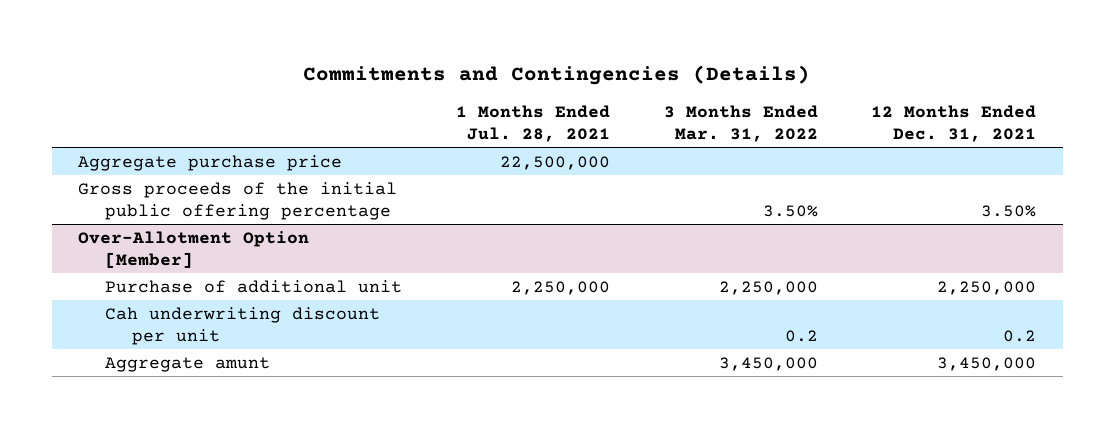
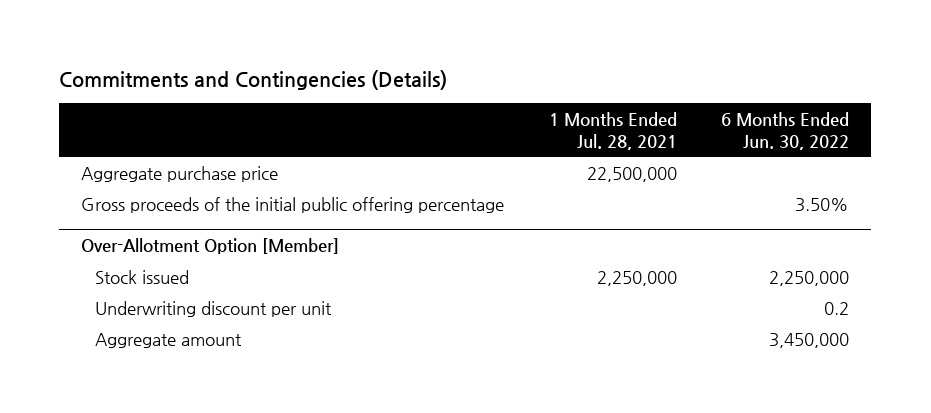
[663,104,818,142] 3 Months Ended Mar. 31, 2022 -> none
[871,104,1037,142] 12 Months Ended Dec. 31, 2021 -> none
none -> [721,111,850,150] 6 Months Ended Jun. 30, 2022
[105,279,403,293] Purchase of additional unit -> [94,269,189,284] Stock issued
[105,306,381,345] Cah underwriting discount per unit -> [94,300,332,317] Underwriting discount per unit
[105,356,271,372] Aggregate amunt -> [94,332,242,348] Aggregate amount

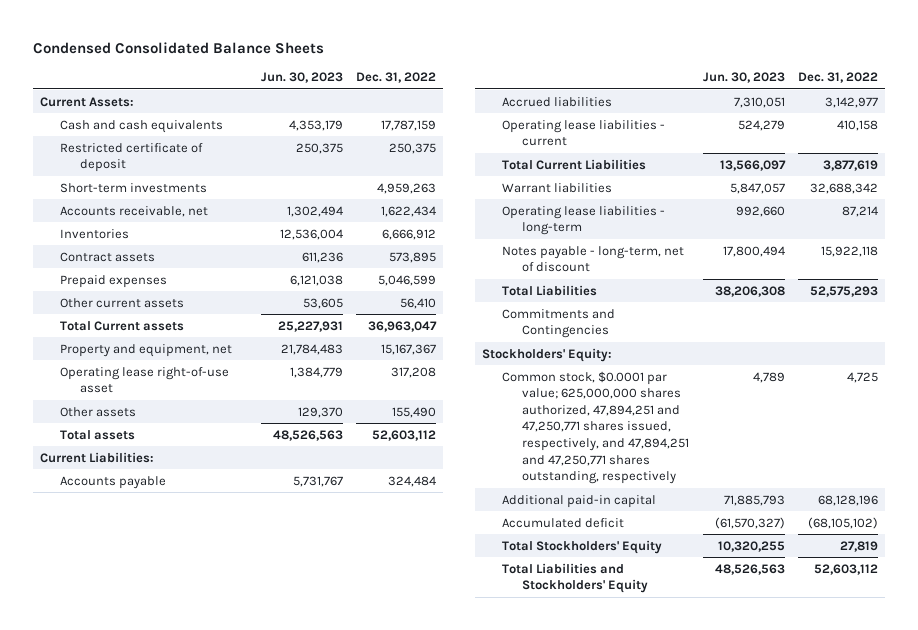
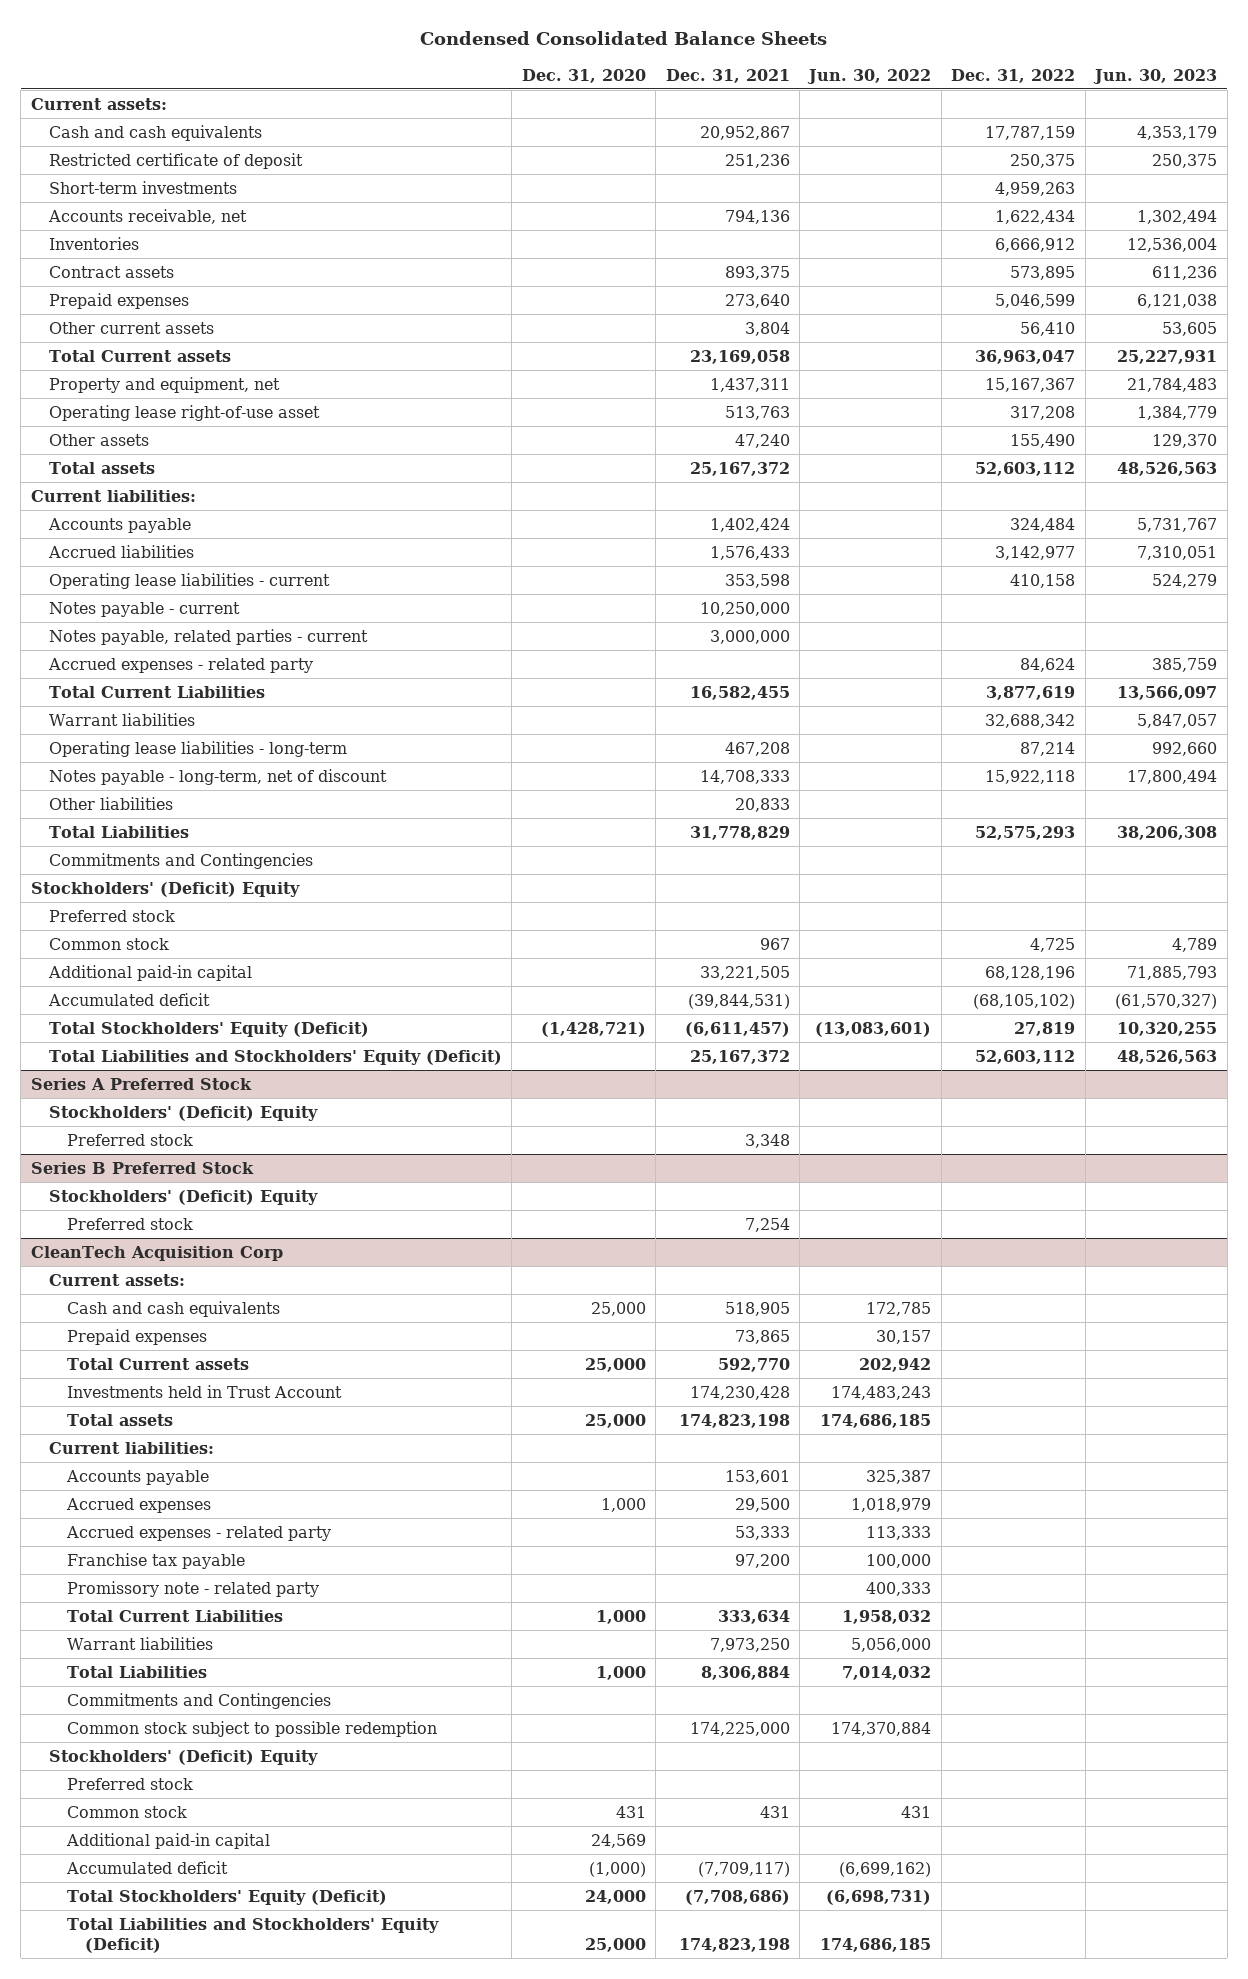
none -> [521,68,646,83] Dec. 31, 2020
none -> [665,68,790,83] Dec. 31, 2021
none -> [807,68,932,84] Jun. 30, 2022
[39,96,134,107] Current Assets: -> [30,97,167,110] Current assets:
[39,451,154,463] Current Liabilities: -> [30,489,196,502] Current liabilities:
none -> [48,601,240,617] Notes payable - current
none -> [48,628,368,645] Notes payable, related parties - current
none -> [47,657,313,673] Accrued expenses - related party
none -> [48,796,173,810] Other liabilities
[481,347,612,362] Stockholders' Equity: -> [30,881,300,897] Stockholders' (Deficit) Equity
none -> [48,909,175,922] Preferred stock
[502,370,690,485] Common stock, $0.0001 par value; 625,000,000 shares authorized, 47,894,251 and 47,250,771 shares issued, respectively, and 47,894,251 and 47,250,771 shares outstanding, respectively -> [48,937,169,950] Common stock
[502,539,663,554] Total Stockholders' Equity -> [48,1021,369,1037] Total Stockholders' Equity (Deficit)
[502,562,649,594] Total Liabilities and Stockholders' Equity -> [48,1049,502,1065] Total Liabilities and Stockholders' Equity (Deficit)
none -> [30,1077,252,1090] Series A Preferred Stock
none -> [48,1105,318,1121] Stockholders' (Deficit) Equity
none -> [66,1133,193,1146] Preferred stock
none -> [30,1161,254,1174] Series B Preferred Stock
none -> [48,1189,318,1205] Stockholders' (Deficit) Equity
none -> [66,1217,193,1230] Preferred stock
none -> [30,1245,283,1261] CleanTech Acquisition Corp
none -> [48,1273,185,1286] Current assets:
none -> [66,1300,280,1317] Cash and cash equivalents
none -> [66,1328,207,1345] Prepaid expenses
none -> [66,1357,249,1370] Total Current assets
none -> [66,1384,342,1398] Investments held in Trust Account
none -> [66,1413,173,1426] Total assets
none -> [48,1441,214,1454] Current liabilities:
none -> [65,1469,209,1485] Accounts payable
none -> [65,1497,211,1513] Accrued expenses
none -> [65,1525,331,1541] Accrued expenses - related party
none -> [66,1552,245,1569] Franchise tax payable
none -> [66,1580,319,1597] Promissory note - related party
none -> [66,1609,283,1622] Total Current Liabilities
none -> [66,1636,213,1650] Warrant liabilities
none -> [66,1665,207,1678] Total Liabilities
none -> [66,1692,331,1709] Commitments and Contingencies
none -> [66,1720,437,1737] Common stock subject to possible redemption
none -> [48,1749,318,1765] Stockholders' (Deficit) Equity
none -> [66,1777,193,1790] Preferred stock
none -> [66,1805,187,1818] Common stock
none -> [65,1832,270,1849] Additional paid-in capital
none -> [65,1860,228,1874] Accumulated deficit
none -> [66,1889,387,1905] Total Stockholders' Equity (Deficit)
none -> [66,1917,439,1953] Total Liabilities and Stockholders' Equity (Deficit)

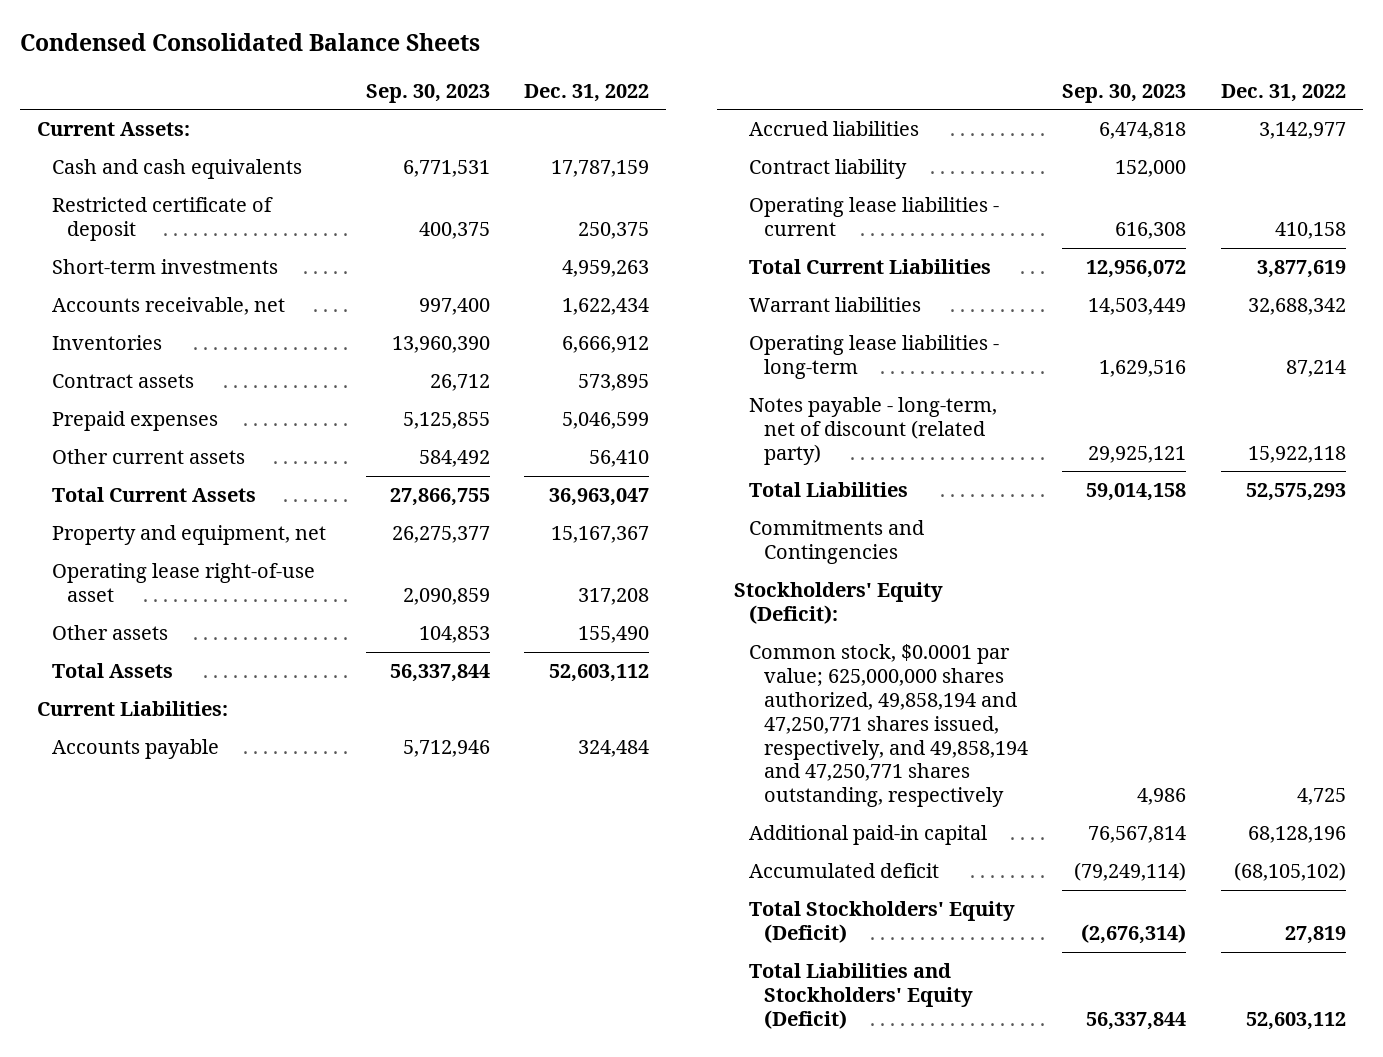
[521,68,646,83] Dec. 31, 2020 -> none
[665,68,790,83] Dec. 31, 2021 -> none
[807,68,932,84] Jun. 30, 2022 -> none
[1093,68,1218,84] Jun. 30, 2023 -> none
none -> [365,83,490,103] Sep. 30, 2023
[30,97,167,110] Current assets: -> [37,122,191,137] Current Assets:
[48,349,231,362] Total Current assets -> [52,487,257,503] Total Current Assets
[48,461,155,474] Total assets -> [52,663,174,679] Total Assets
[30,489,196,502] Current liabilities: -> [37,701,229,717] Current Liabilities:
none -> [748,159,907,180] Contract liability
[48,601,240,617] Notes payable - current -> none
[48,628,368,645] Notes payable, related parties - current -> none
[47,657,313,673] Accrued expenses - related party -> none
[48,796,173,810] Other liabilities -> none
[48,768,387,785] Notes payable - long-term, net of discount -> [748,397,997,465] Notes payable - long-term, net of discount (related party)
[48,909,175,922] Preferred stock -> none
[30,881,300,897] Stockholders' (Deficit) Equity -> [733,582,943,624] Stockholders' Equity (Deficit):
[48,937,169,950] Common stock -> [748,644,1028,808] Common stock, $0.0001 par value; 625,000,000 shares authorized, 49,858,194 and 47,250,771 shares issued, respectively, and 49,858,194 and 47,250,771 shares outstanding, respectively
[30,1077,252,1090] Series A Preferred Stock -> none
[48,1105,318,1121] Stockholders' (Deficit) Equity -> none
[66,1133,193,1146] Preferred stock -> none
[30,1161,254,1174] Series B Preferred Stock -> none
[48,1189,318,1205] Stockholders' (Deficit) Equity -> none
[66,1217,193,1230] Preferred stock -> none
[30,1245,283,1261] CleanTech Acquisition Corp -> none
[48,1273,185,1286] Current assets: -> none
[66,1300,280,1317] Cash and cash equivalents -> none
[66,1328,207,1345] Prepaid expenses -> none
[66,1357,249,1370] Total Current assets -> none
[66,1384,342,1398] Investments held in Trust Account -> none
[66,1413,173,1426] Total assets -> none
[48,1441,214,1454] Current liabilities: -> none
[65,1469,209,1485] Accounts payable -> none
[65,1497,211,1513] Accrued expenses -> none
[65,1525,331,1541] Accrued expenses - related party -> none
[66,1552,245,1569] Franchise tax payable -> none
[66,1580,319,1597] Promissory note - related party -> none
[66,1609,283,1622] Total Current Liabilities -> none
[66,1636,213,1650] Warrant liabilities -> none
[66,1665,207,1678] Total Liabilities -> none
[66,1692,331,1709] Commitments and Contingencies -> none
[66,1720,437,1737] Common stock subject to possible redemption -> none
[48,1749,318,1765] Stockholders' (Deficit) Equity -> none
[66,1777,193,1790] Preferred stock -> none
[66,1805,187,1818] Common stock -> none
[65,1832,270,1849] Additional paid-in capital -> none
[65,1860,228,1874] Accumulated deficit -> none
[66,1889,387,1905] Total Stockholders' Equity (Deficit) -> none
[66,1917,439,1953] Total Liabilities and Stockholders' Equity (Deficit) -> none

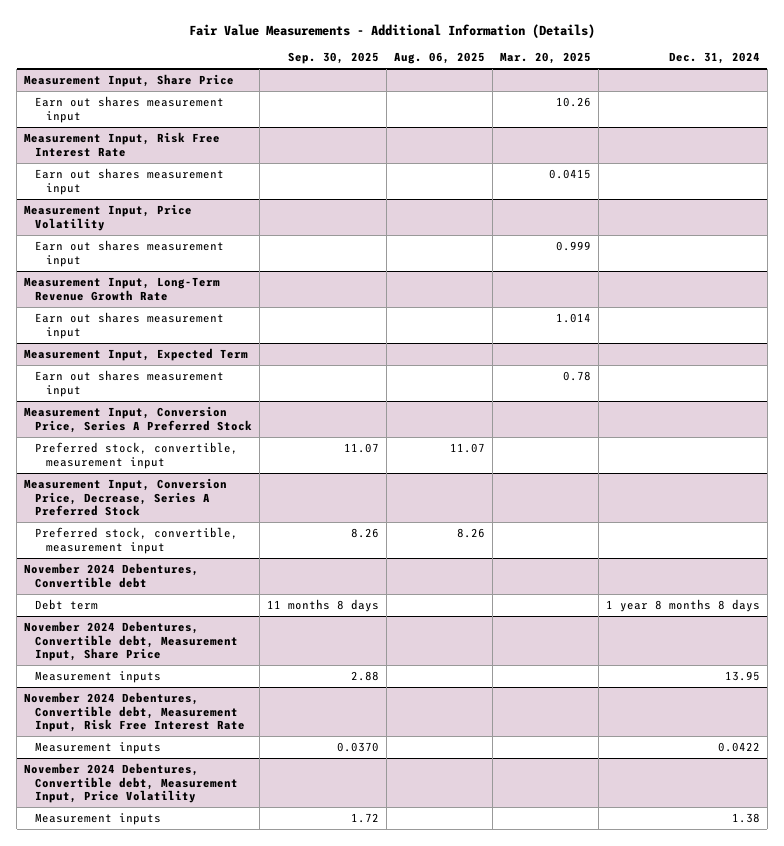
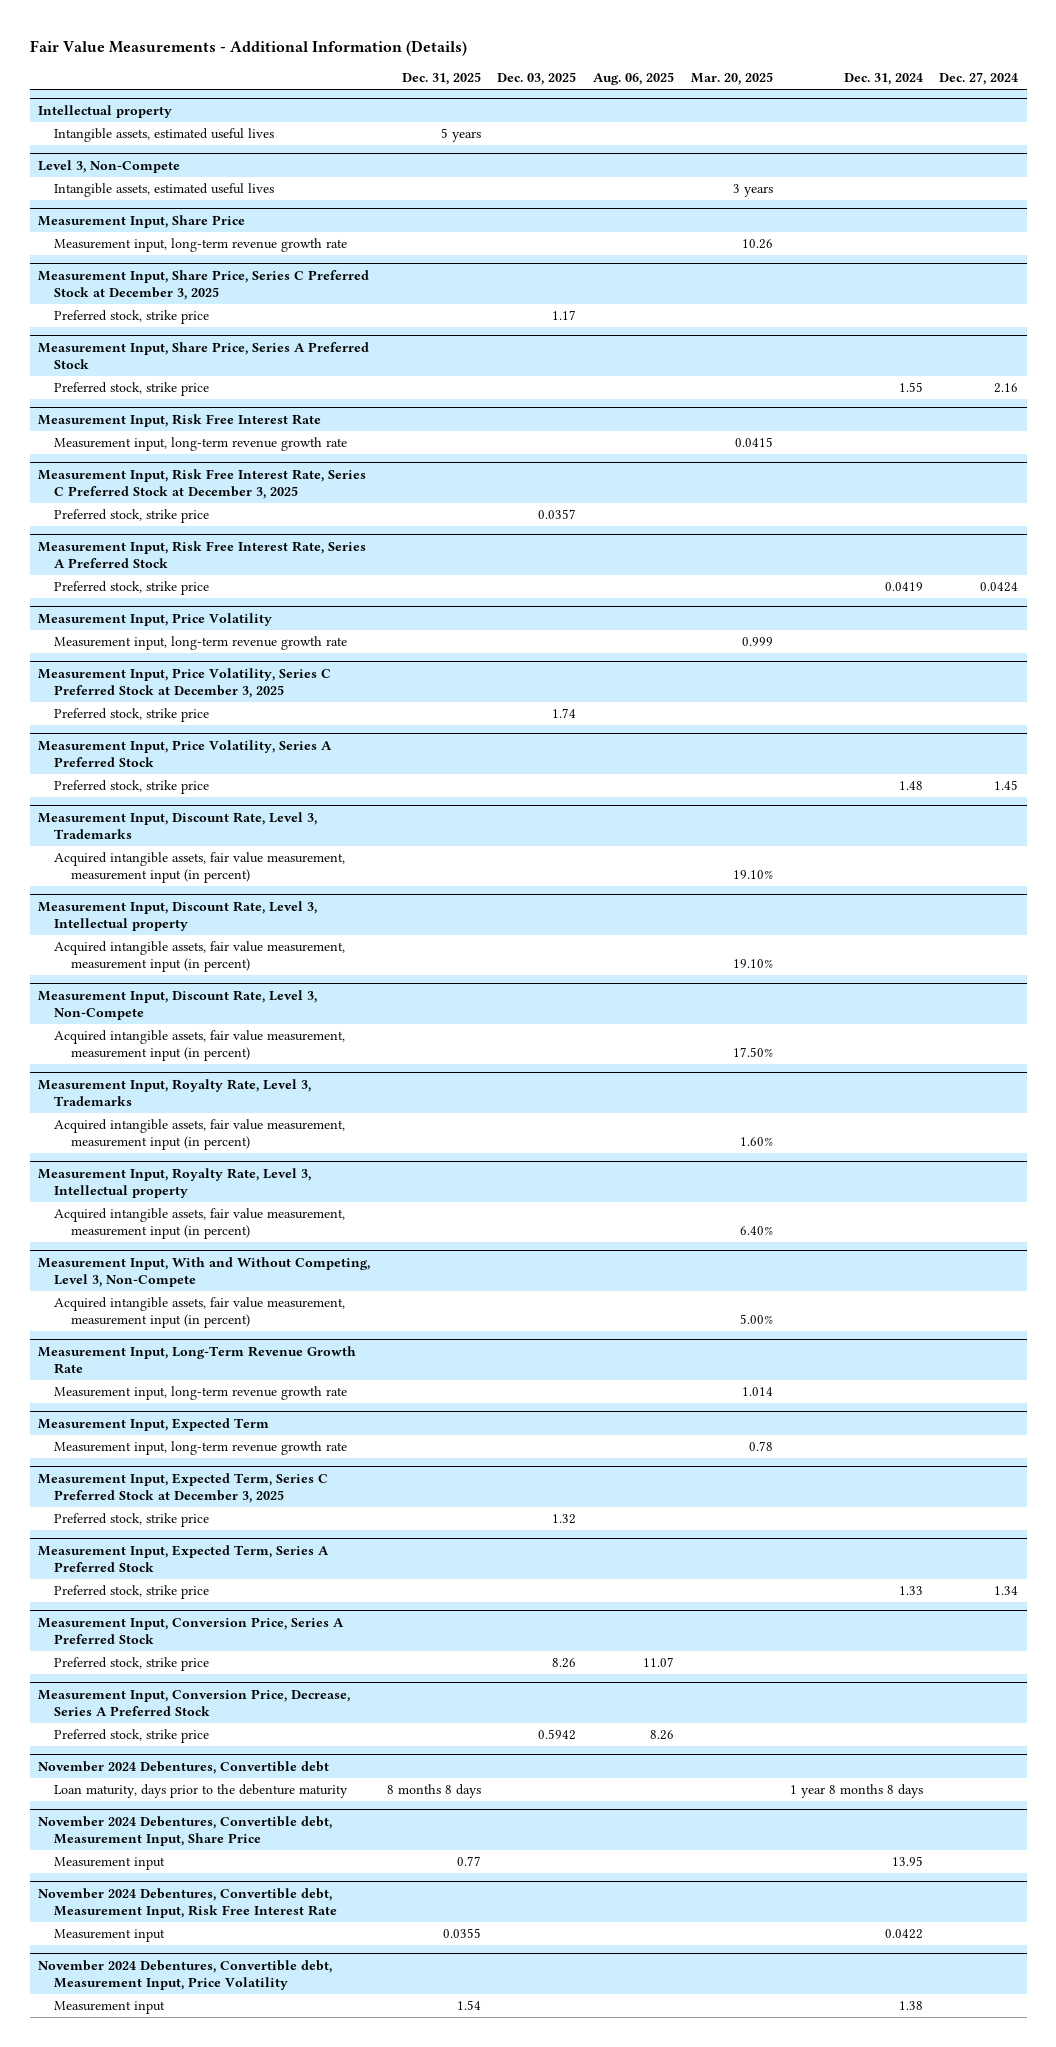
[287,52,379,65] Sep. 30, 2025 -> none
none -> [401,72,481,86] Dec. 31, 2025
none -> [497,72,577,86] Dec. 03, 2025
none -> [939,72,1019,86] Dec. 27, 2024
none -> [38,104,173,118] Intellectual property
none -> [54,128,275,143] Intangible assets, estimated useful lives
none -> [38,159,181,173] Level 3, Non-Compete
none -> [54,183,275,198] Intangible assets, estimated useful lives
[35,96,225,123] Earn out shares measurement input -> [54,238,348,253] Measurement input, long-term revenue growth rate
none -> [38,269,370,300] Measurement Input, Share Price, Series C Preferred Stock at December 3, 2025
none -> [54,310,210,325] Preferred stock, strike price
none -> [38,341,370,369] Measurement Input, Share Price, Series A Preferred Stock
none -> [54,382,210,397] Preferred stock, strike price
[35,168,225,195] Earn out shares measurement input -> [54,437,348,452] Measurement input, long-term revenue growth rate
none -> [38,468,367,499] Measurement Input, Risk Free Interest Rate, Series C Preferred Stock at December 3, 2025
none -> [54,509,210,524] Preferred stock, strike price
none -> [38,540,367,568] Measurement Input, Risk Free Interest Rate, Series A Preferred Stock
none -> [54,581,210,596] Preferred stock, strike price
[35,240,225,267] Earn out shares measurement input -> [54,636,348,651] Measurement input, long-term revenue growth rate
none -> [38,667,332,698] Measurement Input, Price Volatility, Series C Preferred Stock at December 3, 2025
none -> [54,708,210,723] Preferred stock, strike price
none -> [38,739,333,767] Measurement Input, Price Volatility, Series A Preferred Stock
none -> [54,780,210,795] Preferred stock, strike price
none -> [38,811,318,839] Measurement Input, Discount Rate, Level 3, Trademarks
none -> [54,852,346,884] Acquired intangible assets, fair value measurement, measurement input (in percent)
none -> [38,900,318,931] Measurement Input, Discount Rate, Level 3, Intellectual property
none -> [54,941,346,973] Acquired intangible assets, fair value measurement, measurement input (in percent)
none -> [38,989,318,1020] Measurement Input, Discount Rate, Level 3, Non-Compete
none -> [54,1030,346,1062] Acquired intangible assets, fair value measurement, measurement input (in percent)
none -> [38,1078,312,1106] Measurement Input, Royalty Rate, Level 3, Trademarks
none -> [54,1119,346,1151] Acquired intangible assets, fair value measurement, measurement input (in percent)
none -> [38,1167,312,1198] Measurement Input, Royalty Rate, Level 3, Intellectual property
none -> [54,1208,346,1240] Acquired intangible assets, fair value measurement, measurement input (in percent)
none -> [38,1256,371,1287] Measurement Input, With and Without Competing, Level 3, Non-Compete
none -> [54,1297,346,1329] Acquired intangible assets, fair value measurement, measurement input (in percent)
[35,312,225,339] Earn out shares measurement input -> [54,1386,348,1401] Measurement input, long-term revenue growth rate
[35,370,225,397] Earn out shares measurement input -> [54,1441,348,1456] Measurement input, long-term revenue growth rate
none -> [38,1472,329,1503] Measurement Input, Expected Term, Series C Preferred Stock at December 3, 2025
none -> [54,1513,210,1528] Preferred stock, strike price
none -> [38,1544,330,1572] Measurement Input, Expected Term, Series A Preferred Stock
none -> [54,1585,210,1600] Preferred stock, strike price
[35,442,239,469] Preferred stock, convertible, measurement input -> [54,1657,210,1672] Preferred stock, strike price
[35,527,239,554] Preferred stock, convertible, measurement input -> [54,1729,210,1744] Preferred stock, strike price
[35,599,99,611] Debt term -> [54,1784,349,1799] Loan maturity, days prior to the debenture maturity
[35,671,162,684] Measurement inputs -> [54,1857,166,1871] Measurement input
[35,742,162,755] Measurement inputs -> [54,1929,166,1943] Measurement input
[35,813,162,826] Measurement inputs -> [54,2001,166,2015] Measurement input

